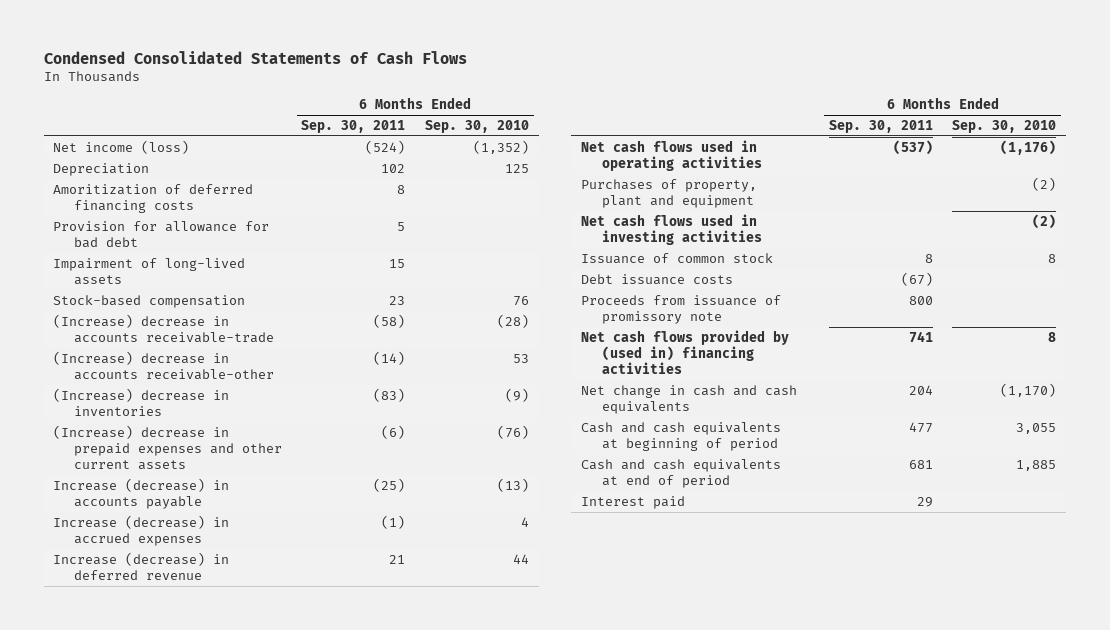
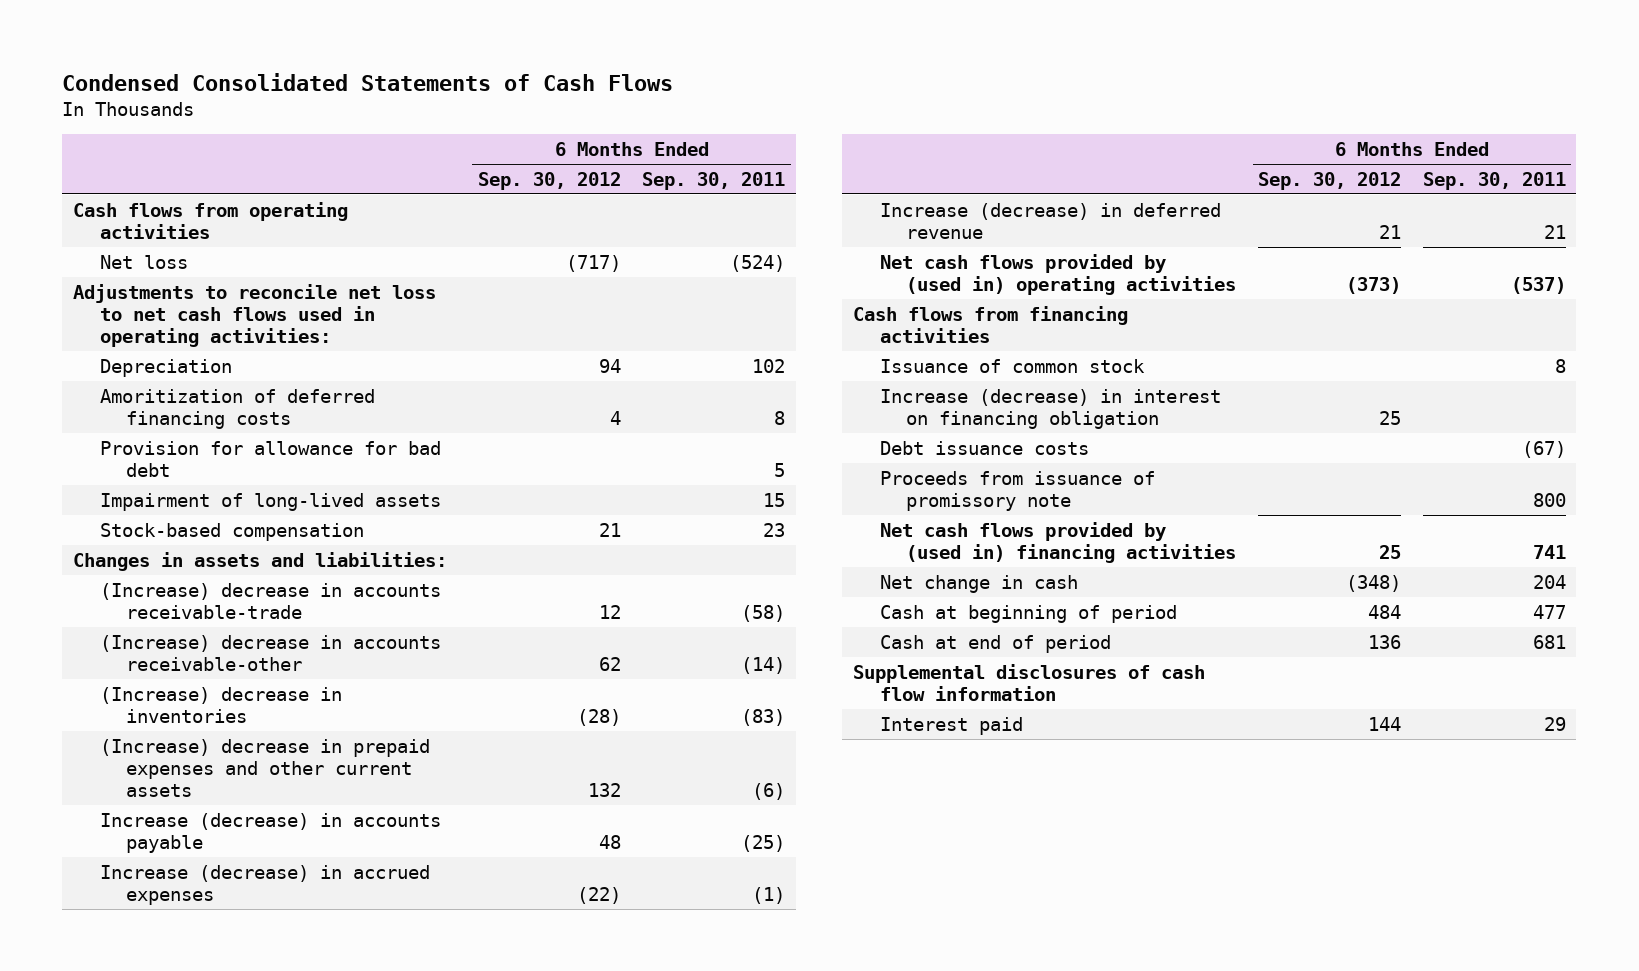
[424,120,529,134] Sep. 30, 2010 -> none
none -> [477,171,621,190] Sep. 30, 2012
none -> [72,201,348,239] Cash flows from operating activities
[53,139,190,154] Net income (loss) -> [99,254,188,269] Net loss
none -> [72,283,436,347] Adjustments to reconcile net loss to net cash flows used in operating activities:
none -> [72,551,447,571] Changes in assets and liabilities:
[580,178,757,209] Purchases of property, plant and equipment -> none
[580,213,762,246] Net cash flows used in investing activities -> none
[580,139,762,172] Net cash flows used in operating activities -> [879,253,1237,295] Net cash flows provided by (used in) operating activities
none -> [853,305,1129,343] Cash flows from financing activities
none -> [879,388,1221,429] Increase (decrease) in interest on financing obligation
[580,384,797,415] Net change in cash and cash equivalents -> [879,574,1078,593] Net change in cash
[580,421,781,452] Cash and cash equivalents at beginning of period -> [879,604,1177,623] Cash at beginning of period
[580,458,781,489] Cash and cash equivalents at end of period -> [879,634,1111,653] Cash at end of period
none -> [853,663,1206,701] Supplemental disclosures of cash flow information

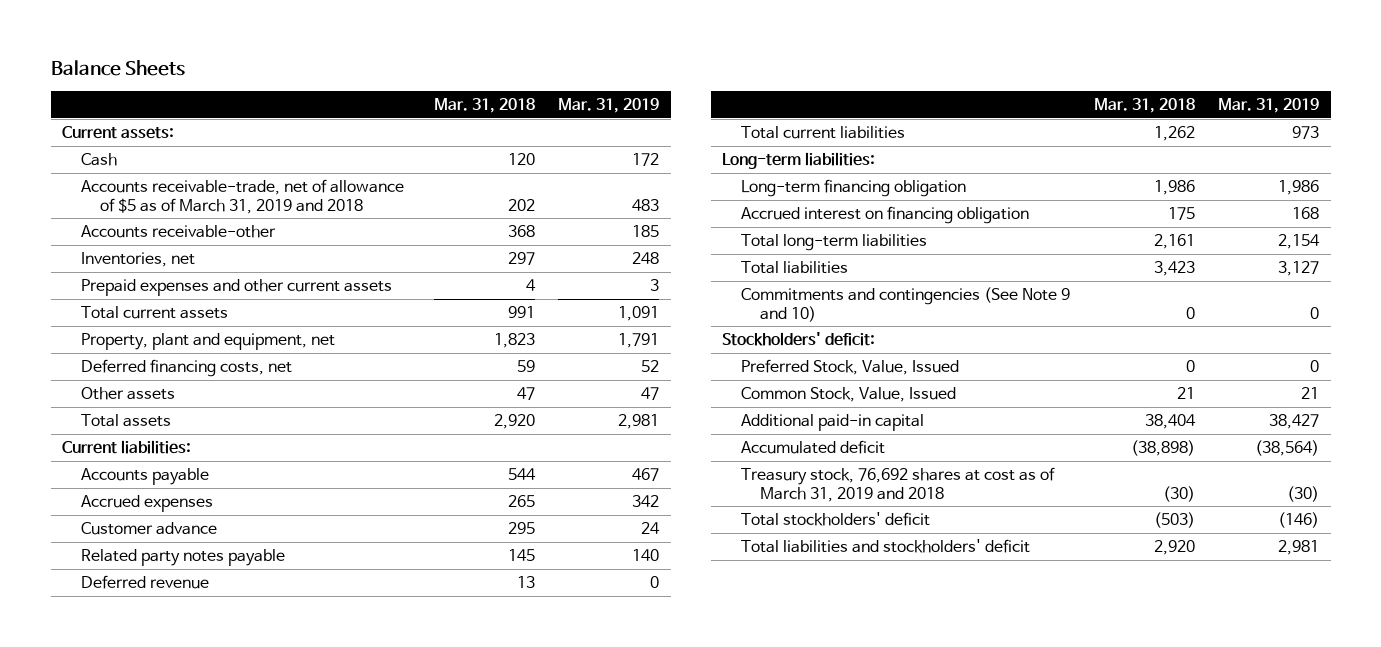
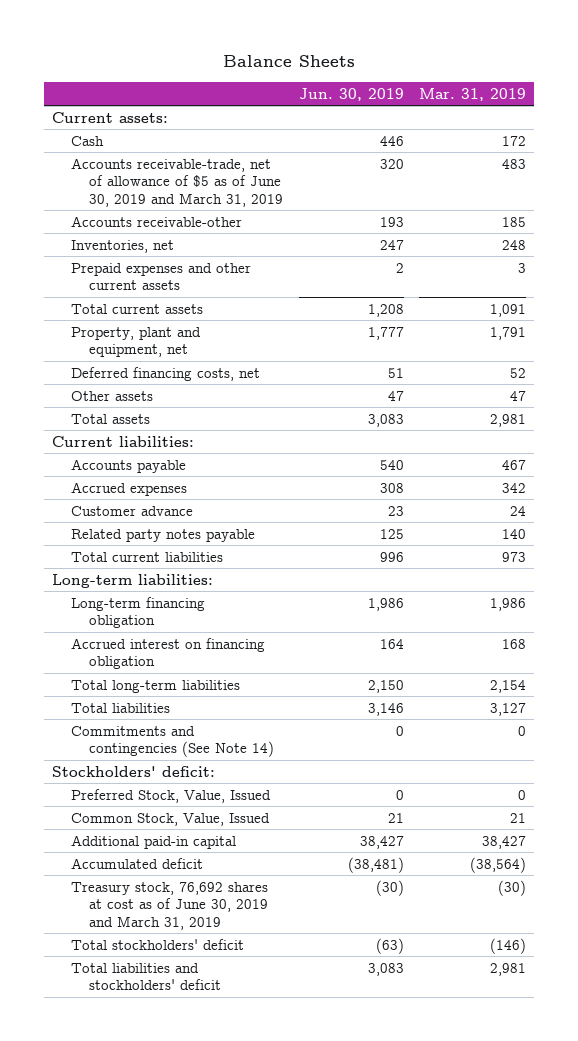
[433,98,535,114] Mar. 31, 2018 -> none
none -> [298,87,404,101] Jun. 30, 2019
[81,179,405,214] Accounts receivable-trade, net of allowance of $5 as of March 31, 2019 and 2018 -> [70,157,284,207] Accounts receivable-trade, net of allowance of $5 as of June 30, 2019 and March 31, 2019
[81,575,210,590] Deferred revenue -> none
[741,287,1071,322] Commitments and contingencies (See Note 9 and 10) -> [70,725,275,758] Commitments and contingencies (See Note 14)
[741,467,1056,502] Treasury stock, 76,692 shares at cost as of March 31, 2019 and 2018 -> [70,881,269,930] Treasury stock, 76,692 shares at cost as of June 30, 2019 and March 31, 2019

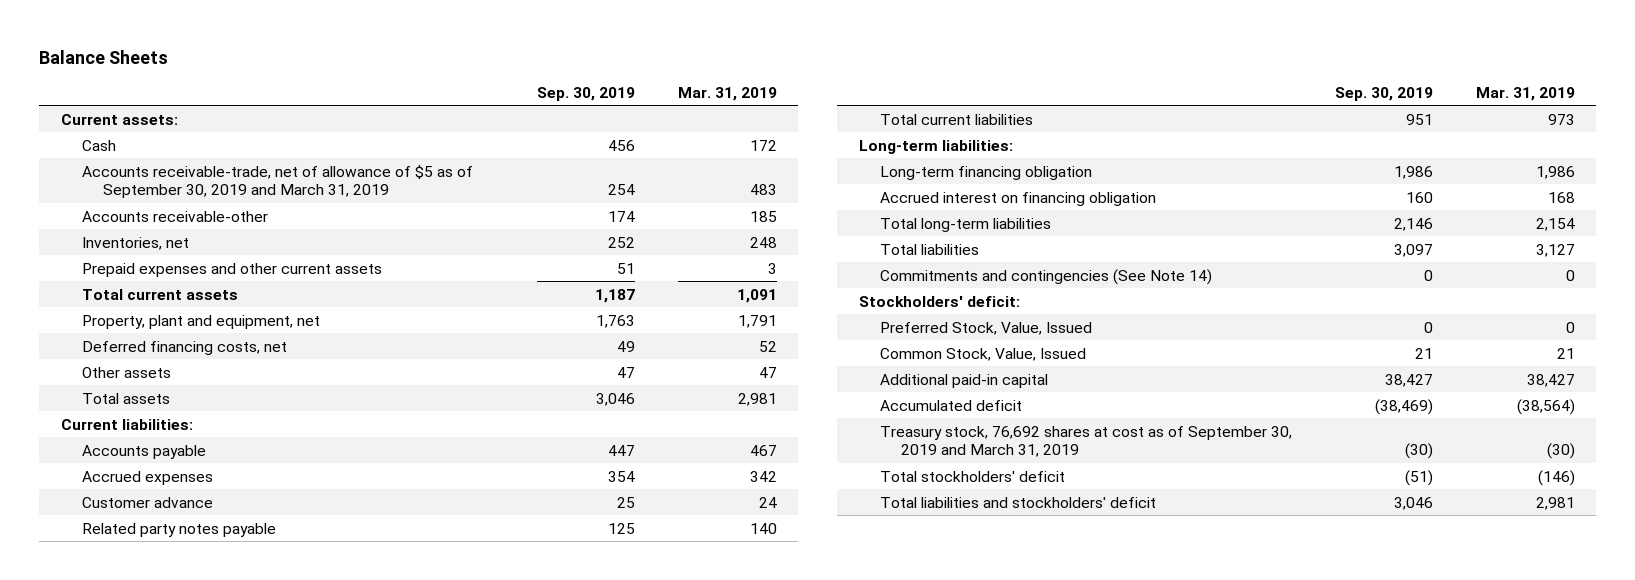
[298,87,404,101] Jun. 30, 2019 -> none
none -> [536,86,635,101] Sep. 30, 2019
[70,157,284,207] Accounts receivable-trade, net of allowance of $5 as of June 30, 2019 and March 31, 2019 -> [81,164,473,198] Accounts receivable-trade, net of allowance of $5 as of September 30, 2019 and March 31, 2019
[70,881,269,930] Treasury stock, 76,692 shares at cost as of June 30, 2019 and March 31, 2019 -> [879,425,1292,457] Treasury stock, 76,692 shares at cost as of September 30, 2019 and March 31, 2019

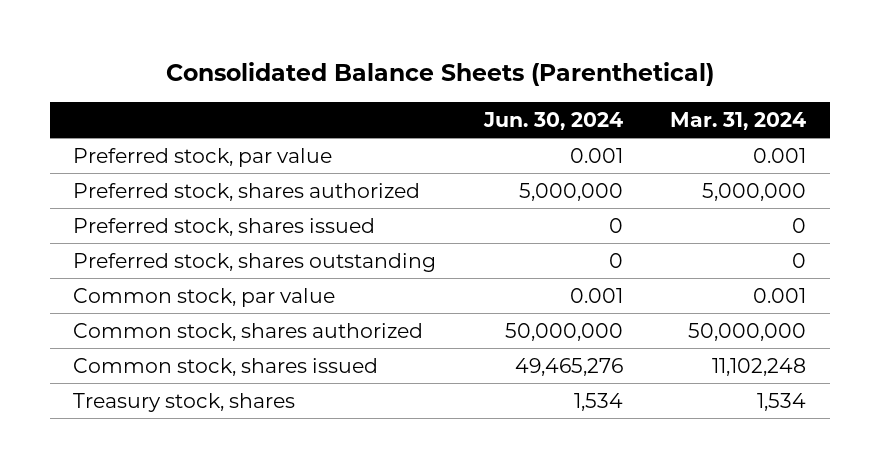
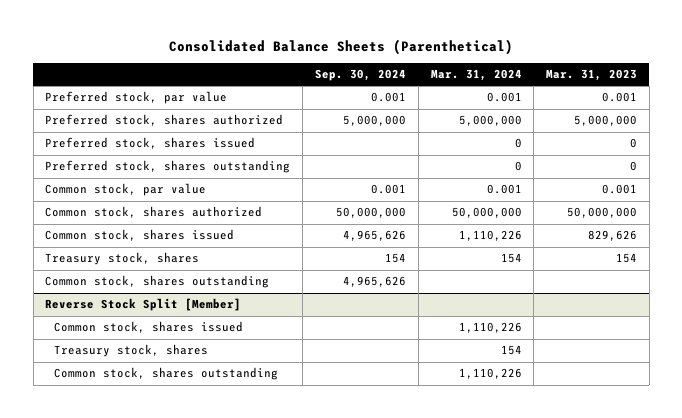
[482,111,623,130] Jun. 30, 2024 -> none
none -> [314,68,406,81] Sep. 30, 2024
none -> [546,68,638,81] Mar. 31, 2023
[711,357,806,376] 11,102,248 -> [458,230,522,242] 1,110,226
[756,392,806,411] 1,534 -> [500,253,522,264] 154
none -> [45,275,270,289] Common stock, shares outstanding
none -> [45,298,242,312] Reverse Stock Split [Member]
none -> [53,321,243,334] Common stock, shares issued
none -> [53,344,208,358] Treasury stock, shares
none -> [53,367,278,381] Common stock, shares outstanding

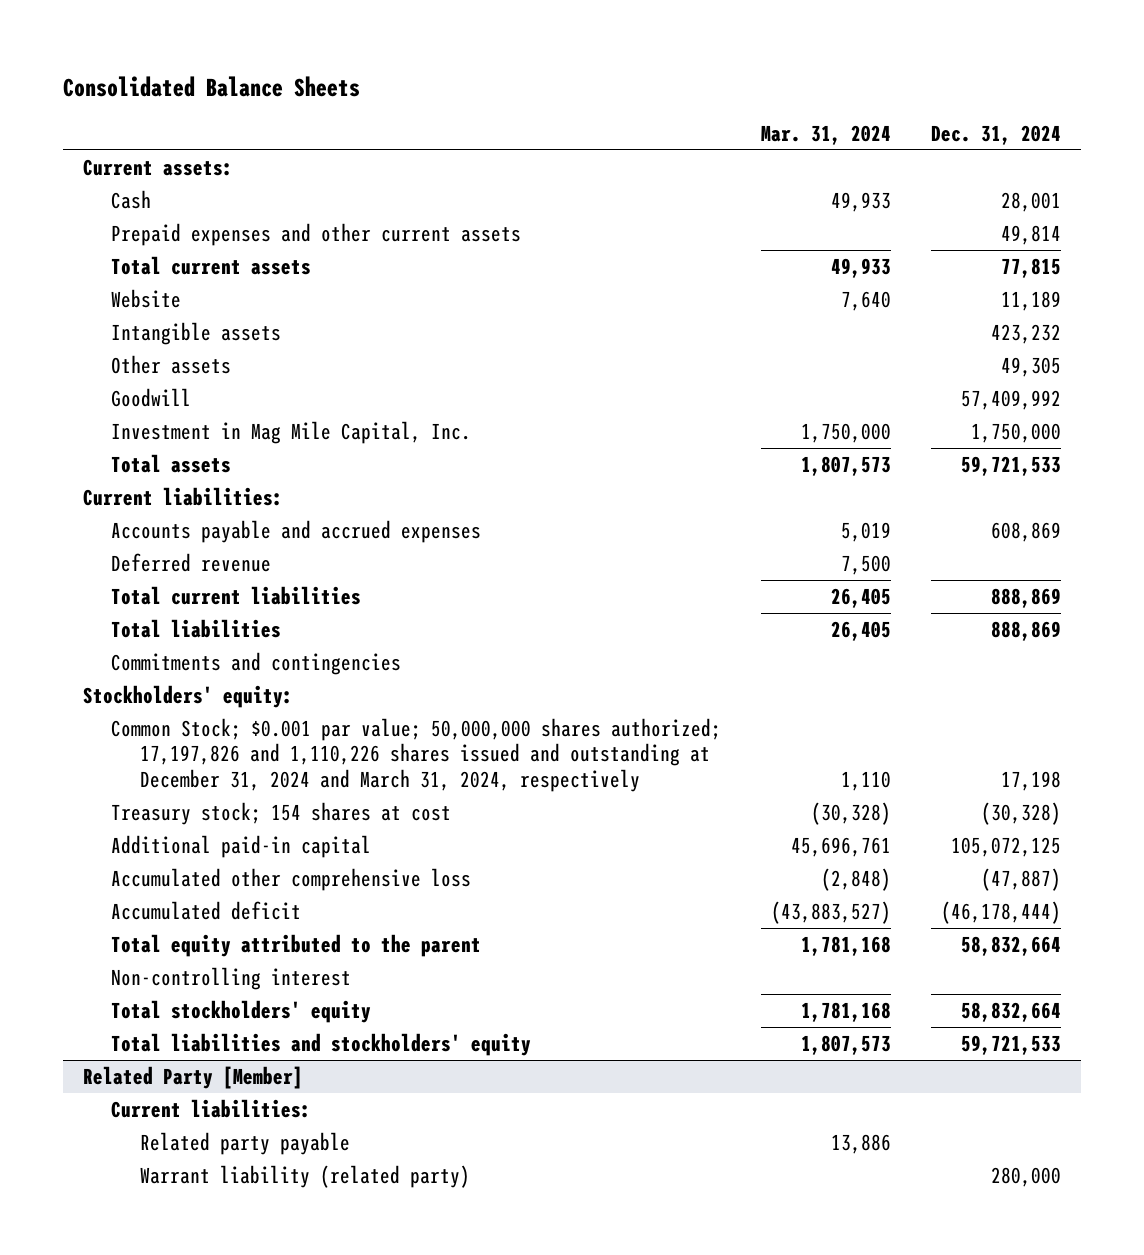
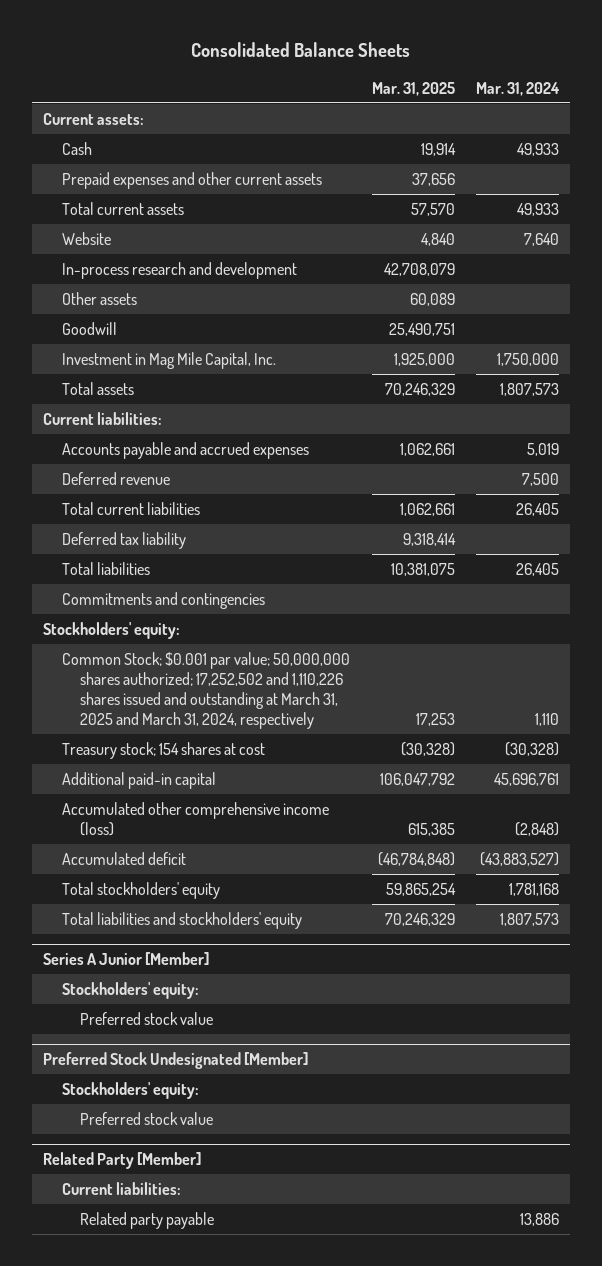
[931,125,1062,146] Dec. 31, 2024 -> none
none -> [371,81,455,96] Mar. 31, 2025
[111,321,282,345] Intangible assets -> none
none -> [61,261,297,279] In-process research and development
none -> [61,531,186,549] Deferred tax liability
[111,717,722,792] Common Stock; $0.001 par value; 50,000,000 shares authorized; 17,197,826 and 1,110,226 shares issued and outstanding at December 31, 2024 and March 31, 2024, respectively -> [61,651,350,729] Common Stock; $0.001 par value; 50,000,000 shares authorized; 17,252,502 and 1,110,226 shares issued and outstanding at March 31, 2025 and March 31, 2024, respectively
[111,867,472,891] Accumulated other comprehensive loss -> [61,801,329,836] Accumulated other comprehensive income (loss)
[111,933,482,957] Total equity attributed to the parent -> none
[111,966,352,990] Non-controlling interest -> none
none -> [43,951,210,965] Series A Junior [Member]
none -> [61,981,199,999] Stockholders' equity:
none -> [80,1011,214,1025] Preferred stock value
none -> [43,1051,309,1069] Preferred Stock Undesignated [Member]
none -> [61,1081,199,1099] Stockholders' equity:
none -> [80,1111,214,1125] Preferred stock value
[139,1164,470,1188] Warrant liability (related party) -> none

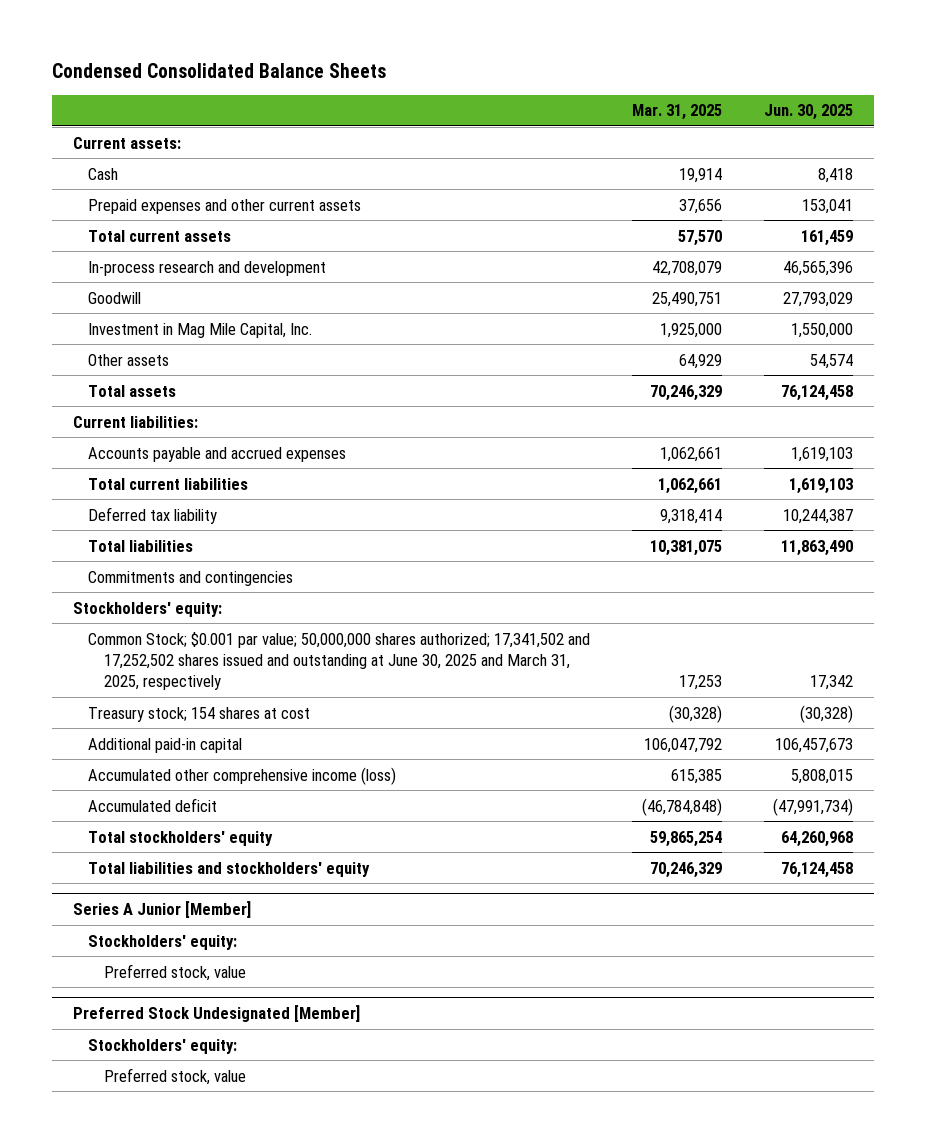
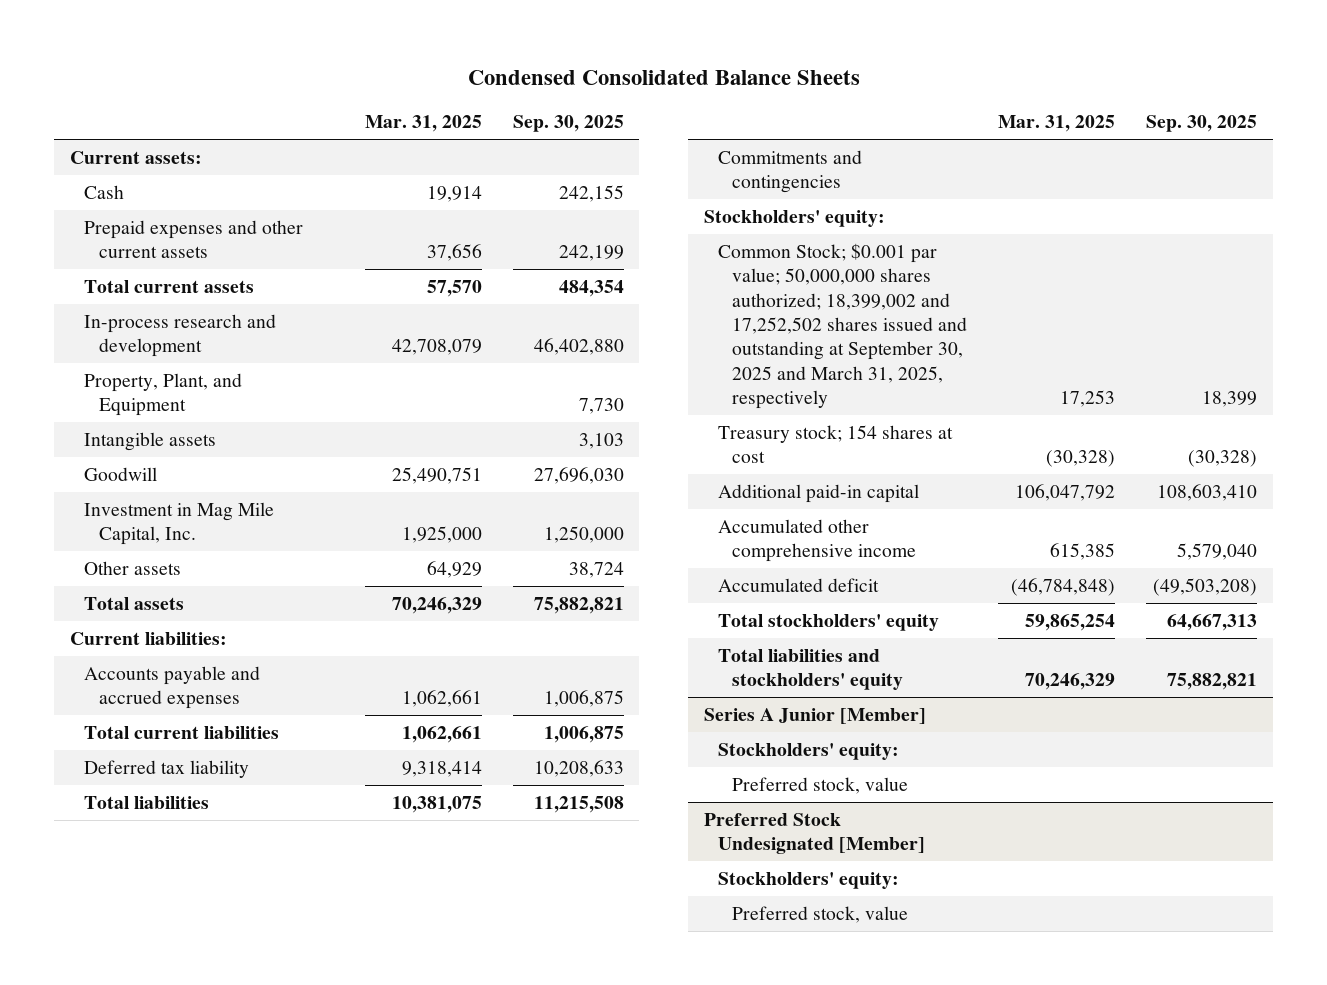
[764,104,854,121] Jun. 30, 2025 -> none
none -> [512,114,624,132] Sep. 30, 2025
none -> [84,372,243,417] Property, Plant, and Equipment
none -> [84,431,217,451] Intangible assets
[88,631,591,690] Common Stock; $0.001 par value; 50,000,000 shares authorized; 17,341,502 and 17,252,502 shares issued and outstanding at June 30, 2025 and March 31, 2025, respectively -> [717,242,968,409] Common Stock; $0.001 par value; 50,000,000 shares authorized; 18,399,002 and 17,252,502 shares issued and outstanding at September 30, 2025 and March 31, 2025, respectively
[88,766,397,785] Accumulated other comprehensive income (loss) -> [717,518,917,563] Accumulated other comprehensive income

